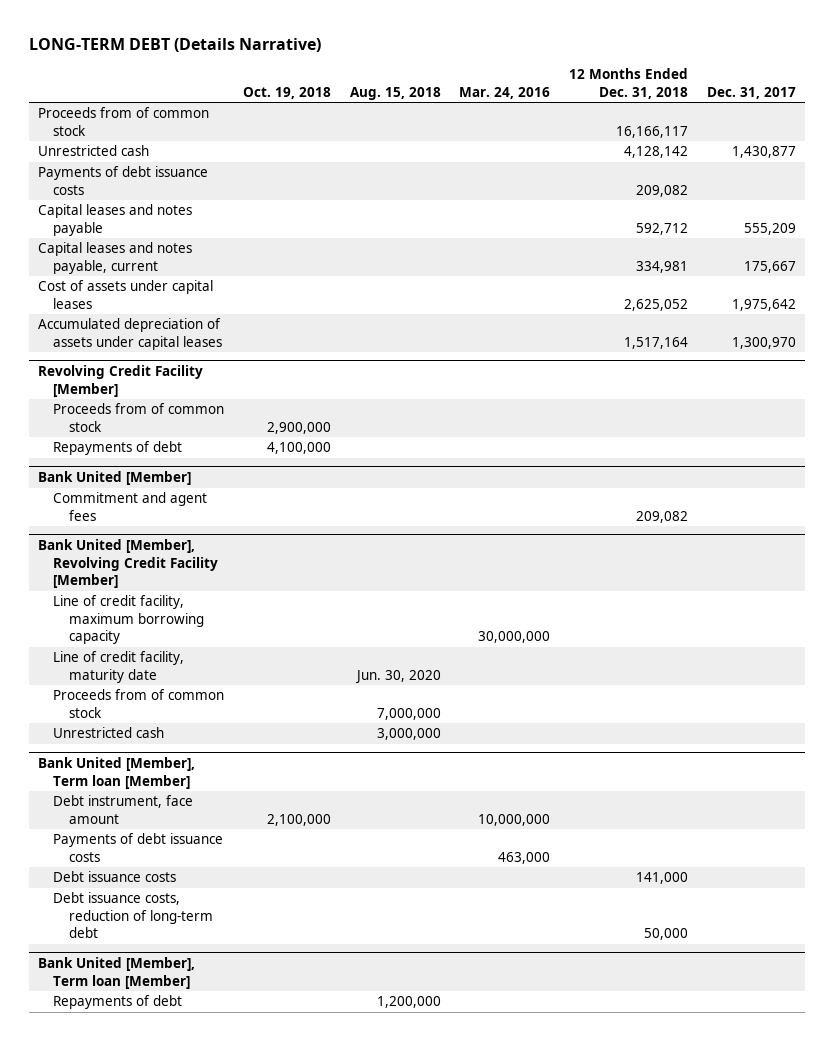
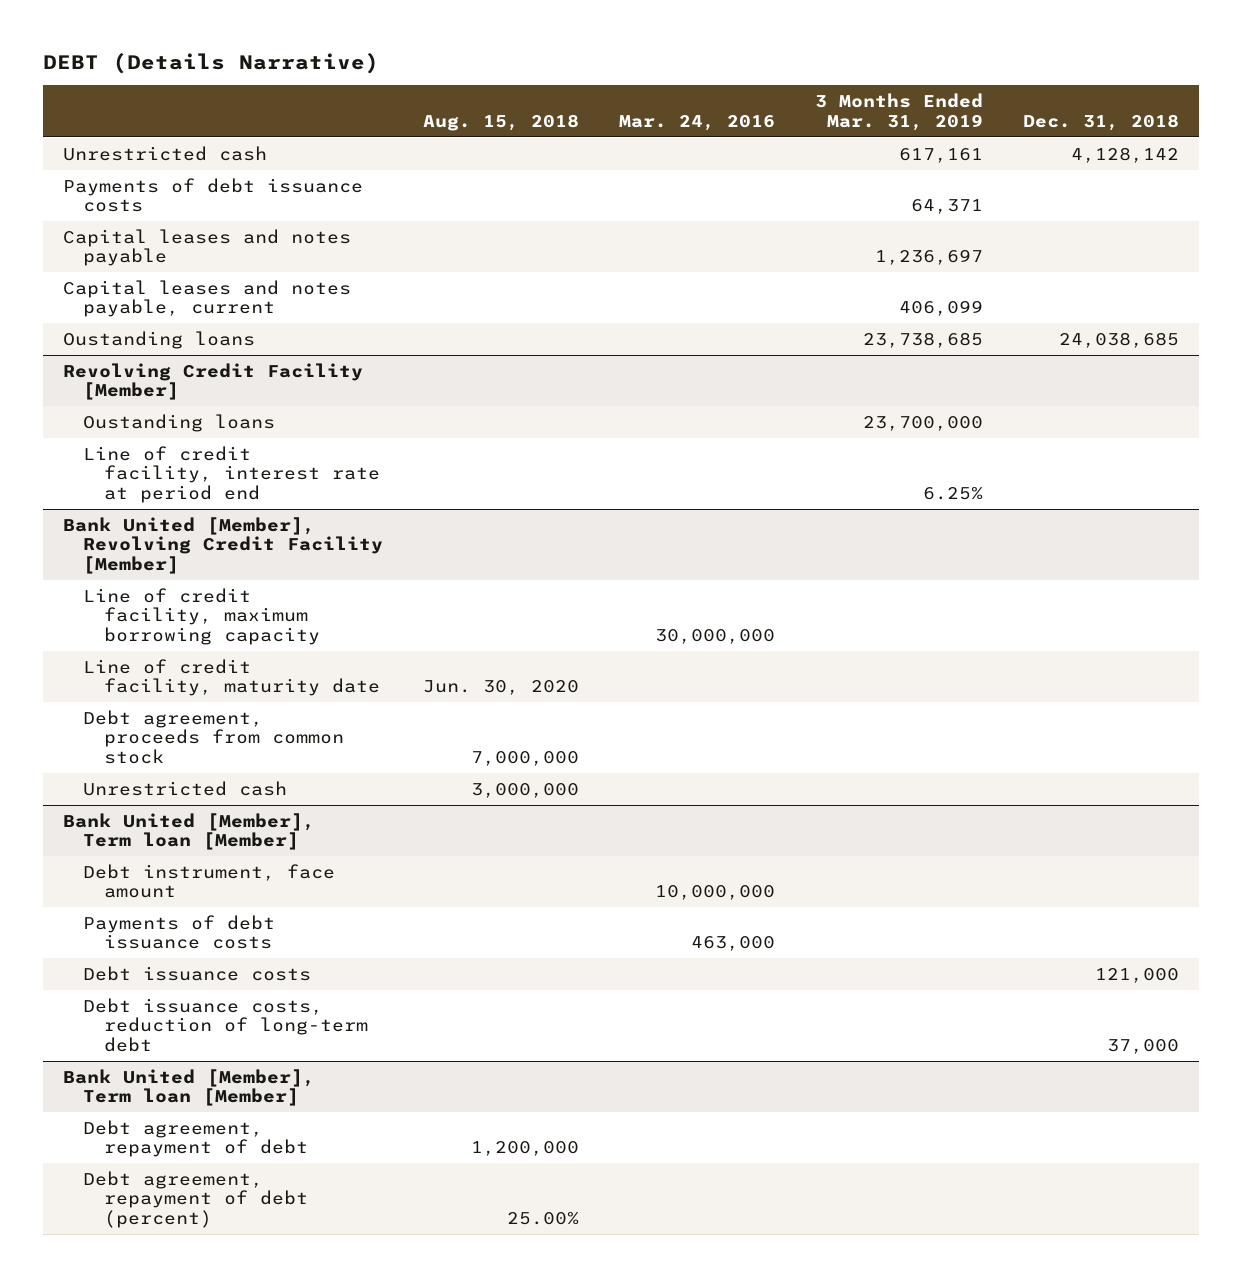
[28,38,321,53] LONG-TERM DEBT (Details Narrative) -> [42,52,379,74] DEBT (Details Narrative)
[243,86,332,99] Oct. 19, 2018 -> none
[569,68,689,99] 12 Months Ended Dec. 31, 2018 -> none
[706,86,796,99] Dec. 31, 2017 -> none
none -> [815,93,984,131] 3 Months Ended Mar. 31, 2019
none -> [1023,113,1180,131] Dec. 31, 2018
[38,107,210,136] Proceeds from of common stock -> none
[38,280,214,309] Cost of assets under capital leases -> none
[38,318,223,350] Accumulated depreciation of assets under capital leases -> none
none -> [62,330,255,349] Oustanding loans
[53,403,225,432] Proceeds from of common stock -> none
[53,441,183,456] Repayments of debt -> none
[38,471,192,486] Bank United [Member] -> none
[53,492,208,521] Commitment and agent fees -> none
none -> [83,413,276,432] Oustanding loans
none -> [83,445,380,503] Line of credit facility, interest rate at period end
[53,689,225,718] Proceeds from of common stock -> [83,709,344,764] Debt agreement, proceeds from common stock
[53,995,183,1010] Repayments of debt -> [83,1119,308,1158] Debt agreement, repayment of debt
none -> [83,1170,308,1228] Debt agreement, repayment of debt (percent)

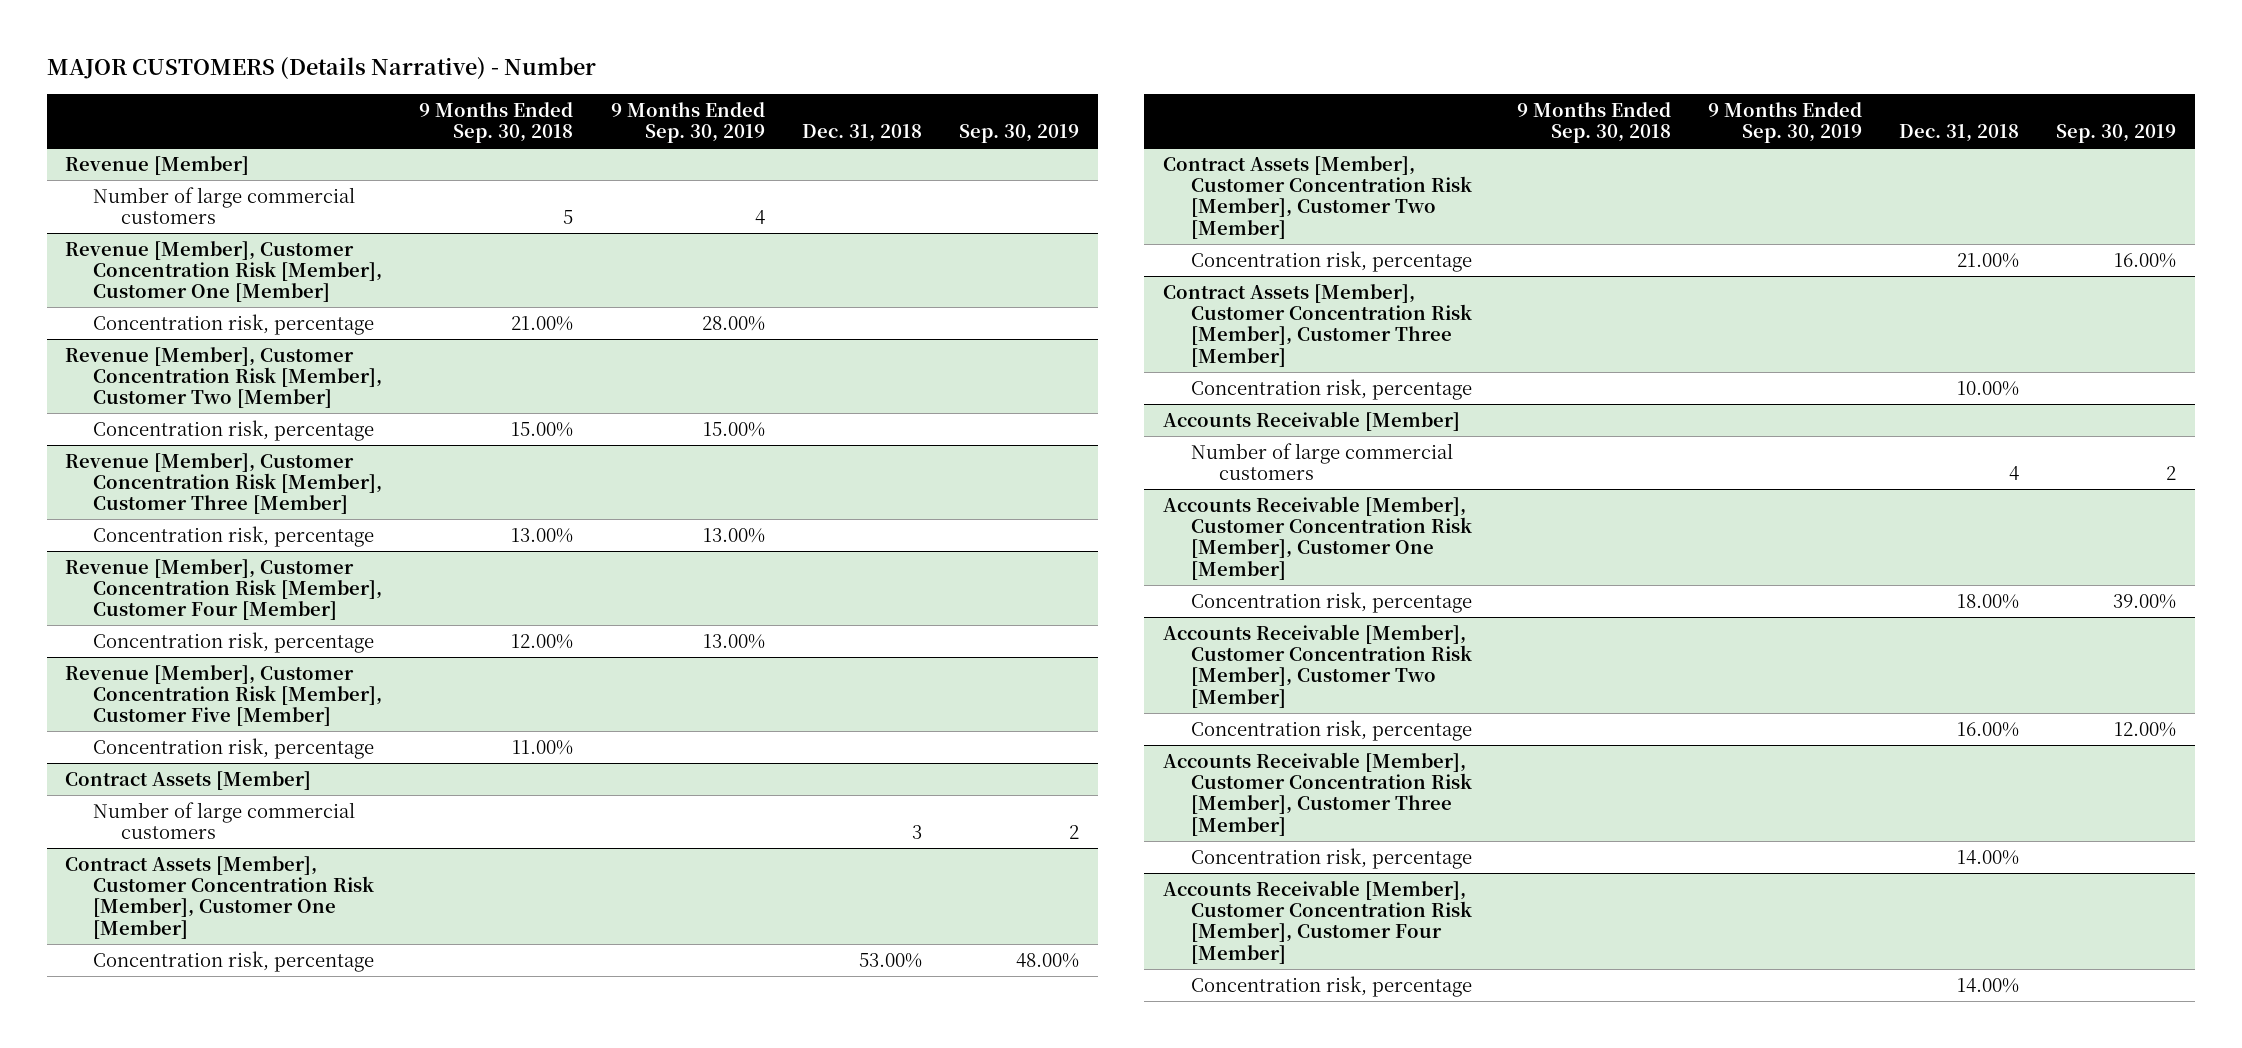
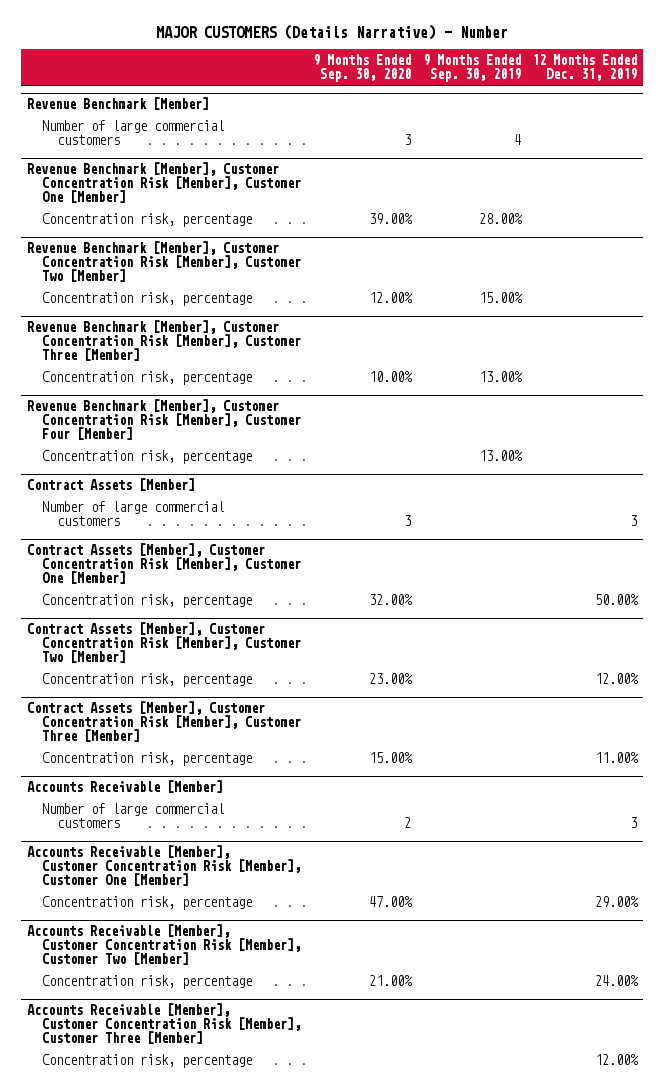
[419,101,574,144] 9 Months Ended Sep. 30, 2018 -> none
[801,124,922,143] Dec. 31, 2018 -> none
[959,124,1080,144] Sep. 30, 2019 -> none
none -> [312,54,411,83] 9 Months Ended Sep. 30, 2020
none -> [532,54,638,82] 12 Months Ended Dec. 31, 2019
[65,155,250,175] Revenue [Member] -> [27,96,210,110] Revenue Benchmark [Member]
[65,240,383,303] Revenue [Member], Customer Concentration Risk [Member], Customer One [Member] -> [27,161,302,203] Revenue Benchmark [Member], Customer Concentration Risk [Member], Customer One [Member]
[65,346,383,409] Revenue [Member], Customer Concentration Risk [Member], Customer Two [Member] -> [27,240,302,282] Revenue Benchmark [Member], Customer Concentration Risk [Member], Customer Two [Member]
[65,452,383,515] Revenue [Member], Customer Concentration Risk [Member], Customer Three [Member] -> [27,319,302,361] Revenue Benchmark [Member], Customer Concentration Risk [Member], Customer Three [Member]
[65,558,383,621] Revenue [Member], Customer Concentration Risk [Member], Customer Four [Member] -> [27,398,302,440] Revenue Benchmark [Member], Customer Concentration Risk [Member], Customer Four [Member]
[65,664,383,727] Revenue [Member], Customer Concentration Risk [Member], Customer Five [Member] -> none
[93,737,375,759] Concentration risk, percentage -> none
[1162,879,1472,964] Accounts Receivable [Member], Customer Concentration Risk [Member], Customer Four [Member] -> none
[1190,975,1472,997] Concentration risk, percentage -> none

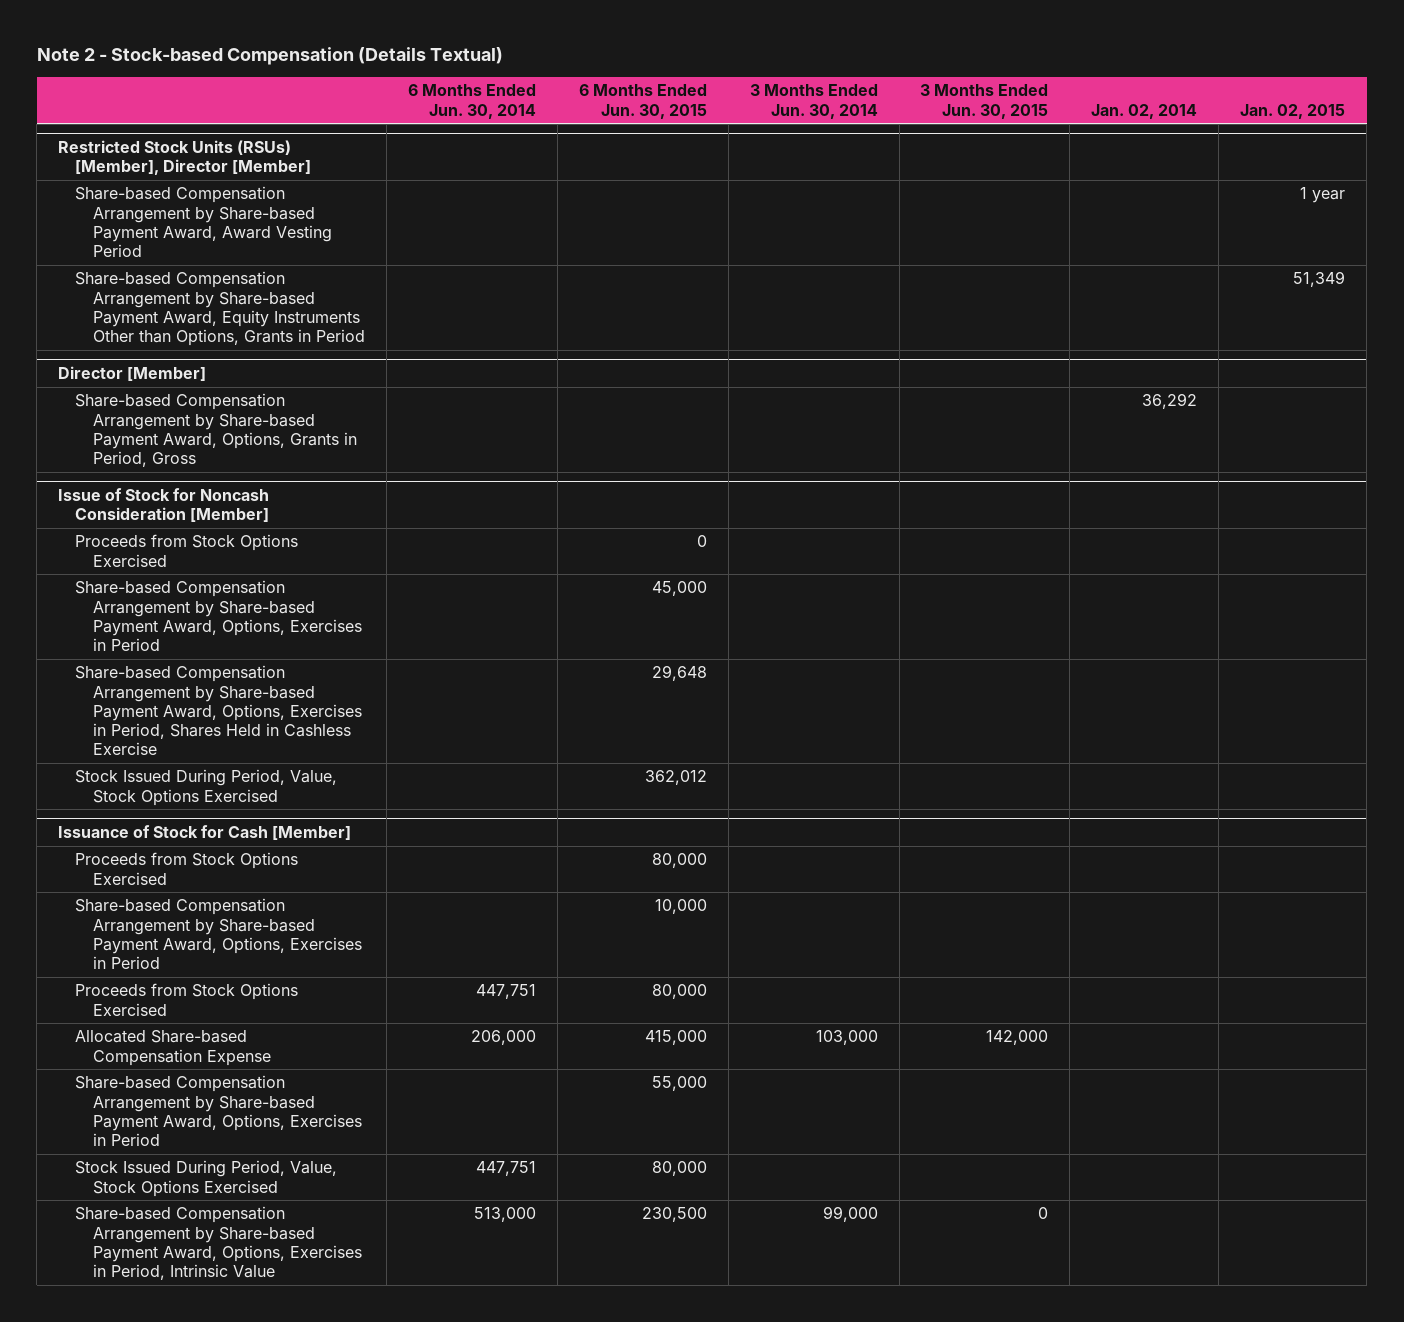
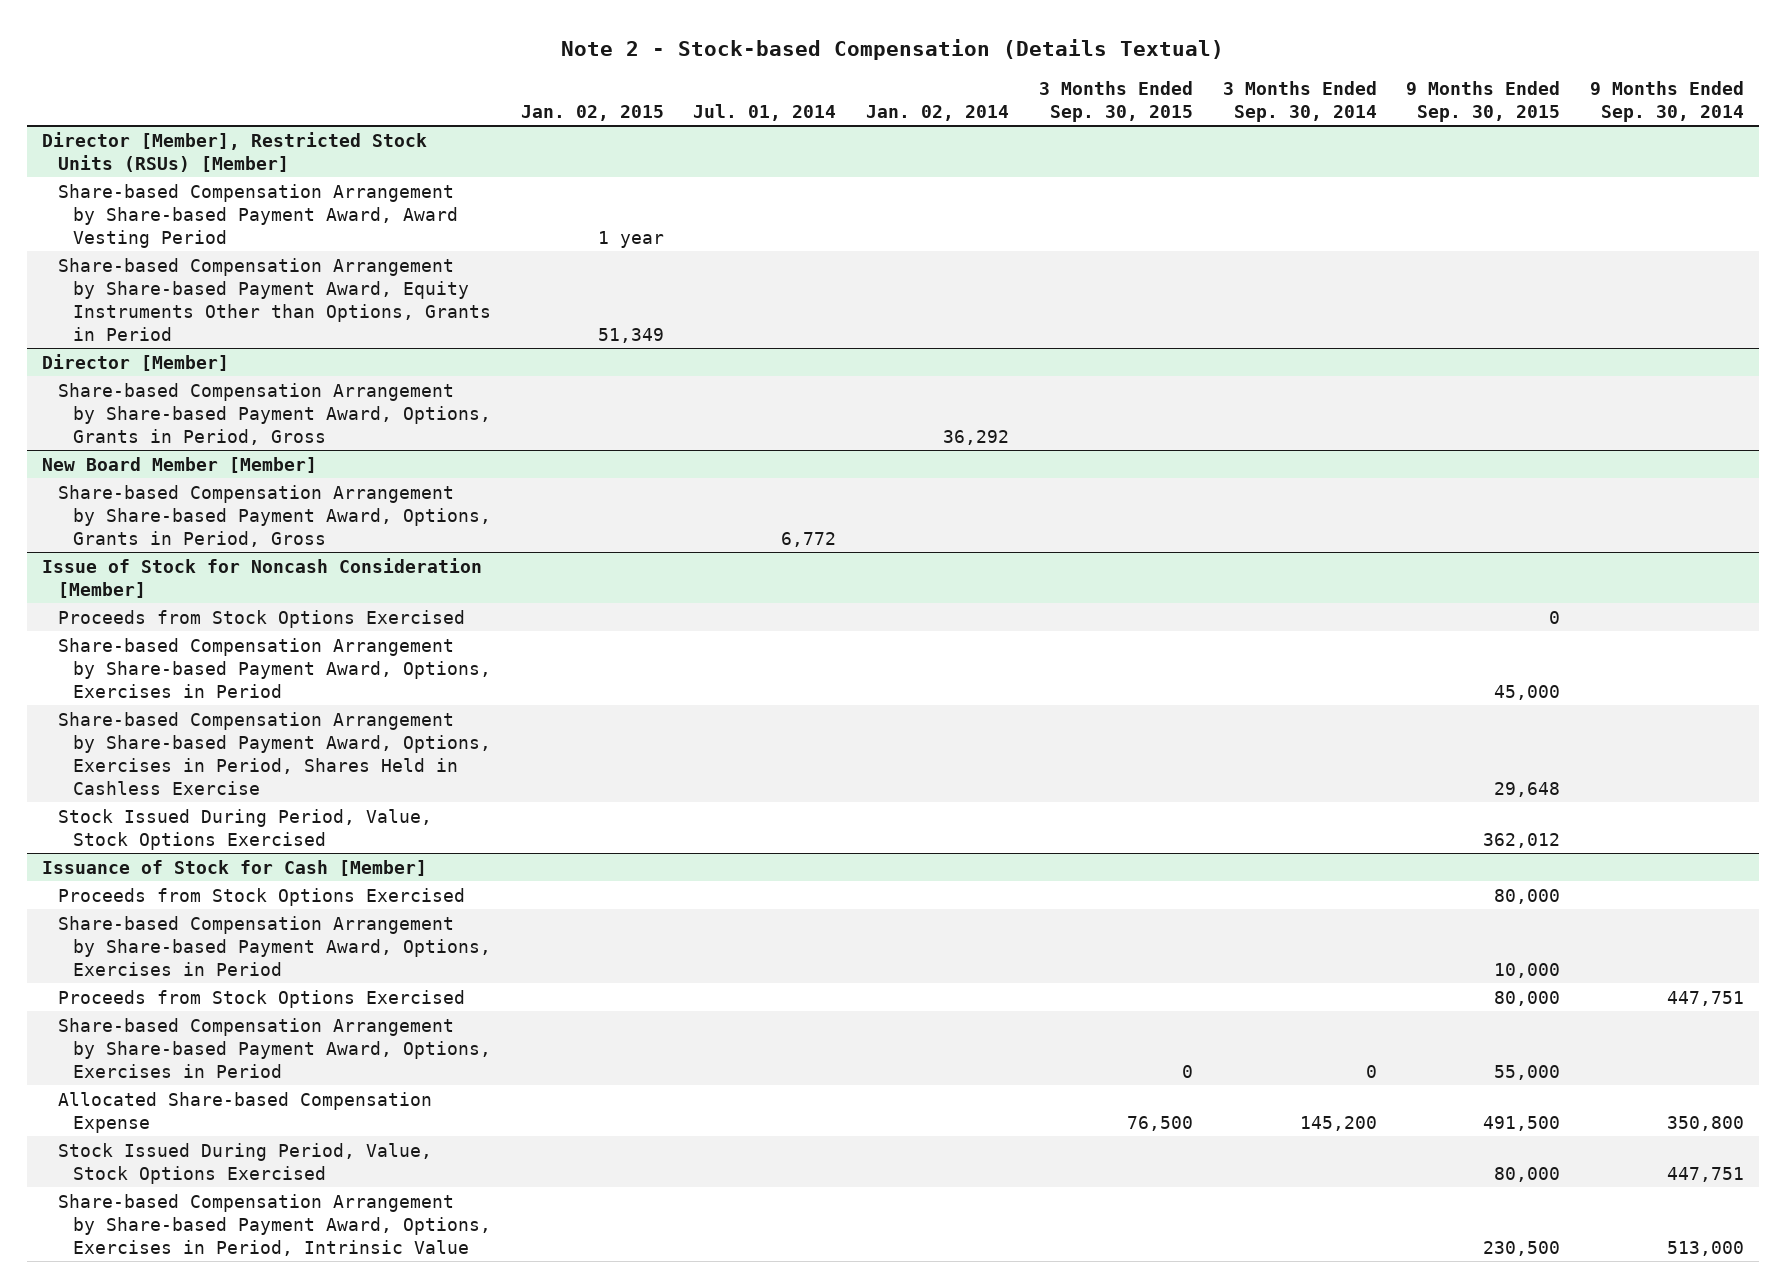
[407,84,536,119] 6 Months Ended Jun. 30, 2014 -> none
[578,84,707,119] 6 Months Ended Jun. 30, 2015 -> none
[749,84,878,119] 3 Months Ended Jun. 30, 2014 -> none
[920,84,1049,119] 3 Months Ended Jun. 30, 2015 -> none
none -> [693,103,837,121] Jul. 01, 2014
none -> [1038,80,1193,122] 3 Months Ended Sep. 30, 2015
none -> [1222,80,1377,122] 3 Months Ended Sep. 30, 2014
none -> [1406,80,1561,122] 9 Months Ended Sep. 30, 2015
none -> [1589,80,1744,122] 9 Months Ended Sep. 30, 2014
[58,139,312,176] Restricted Stock Units (RSUs) [Member], Director [Member] -> [42,131,428,172] Director [Member], Restricted Stock Units (RSUs) [Member]
none -> [42,456,318,473] New Board Member [Member]
none -> [57,484,492,547] Share-based Compensation Arrangement by Share-based Payment Award, Options, Grants in Period, Gross
[75,1030,271,1066] Allocated Share-based Compensation Expense -> [57,1091,432,1133] Allocated Share-based Compensation Expense

